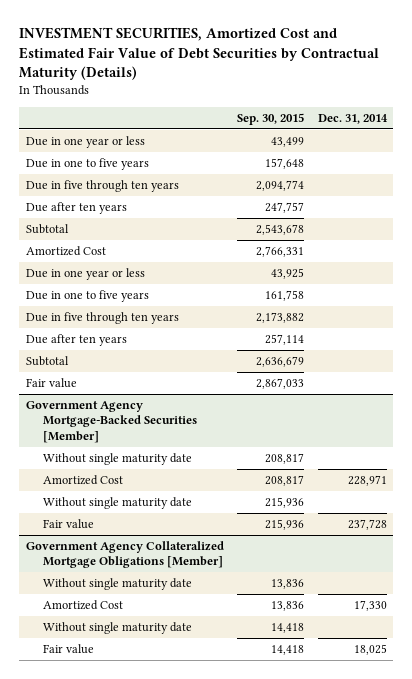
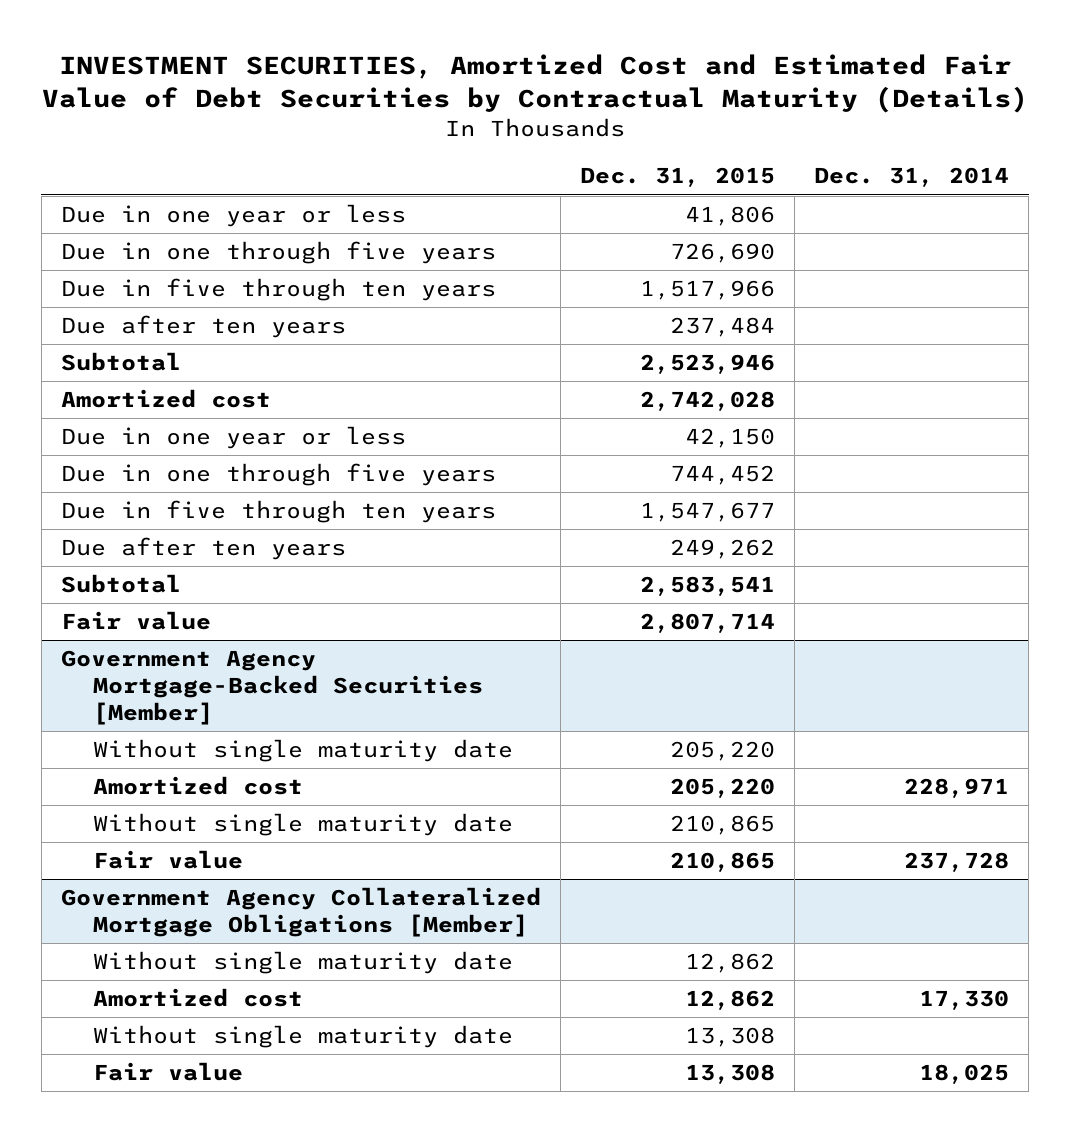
[237,112,305,125] Sep. 30, 2015 -> none
none -> [579,167,775,188] Dec. 31, 2015
[25,157,149,170] Due in one to five years -> [60,241,496,265] Due in one through five years
[25,245,106,256] Amortized Cost -> [60,389,271,409] Amortized cost
[25,289,149,302] Due in one to five years -> [60,463,496,487] Due in one through five years
[42,474,123,485] Amortized Cost -> [93,776,304,796] Amortized cost
[42,599,123,610] Amortized Cost -> [93,988,304,1008] Amortized cost

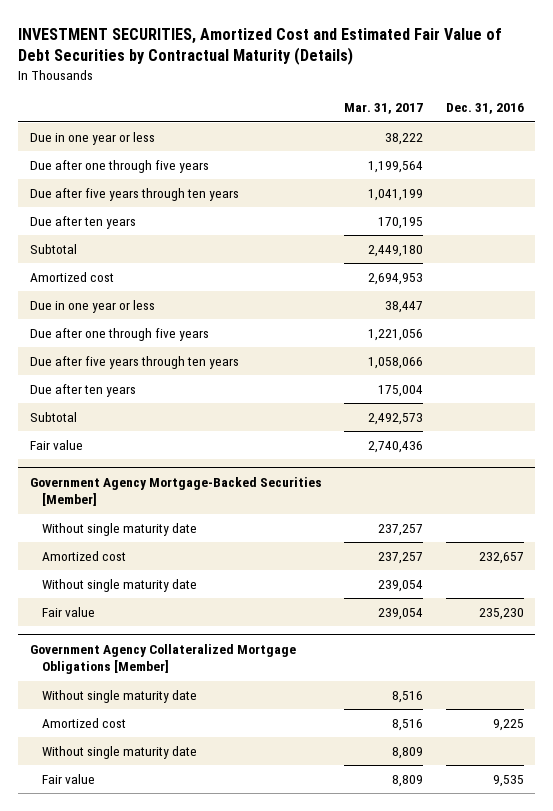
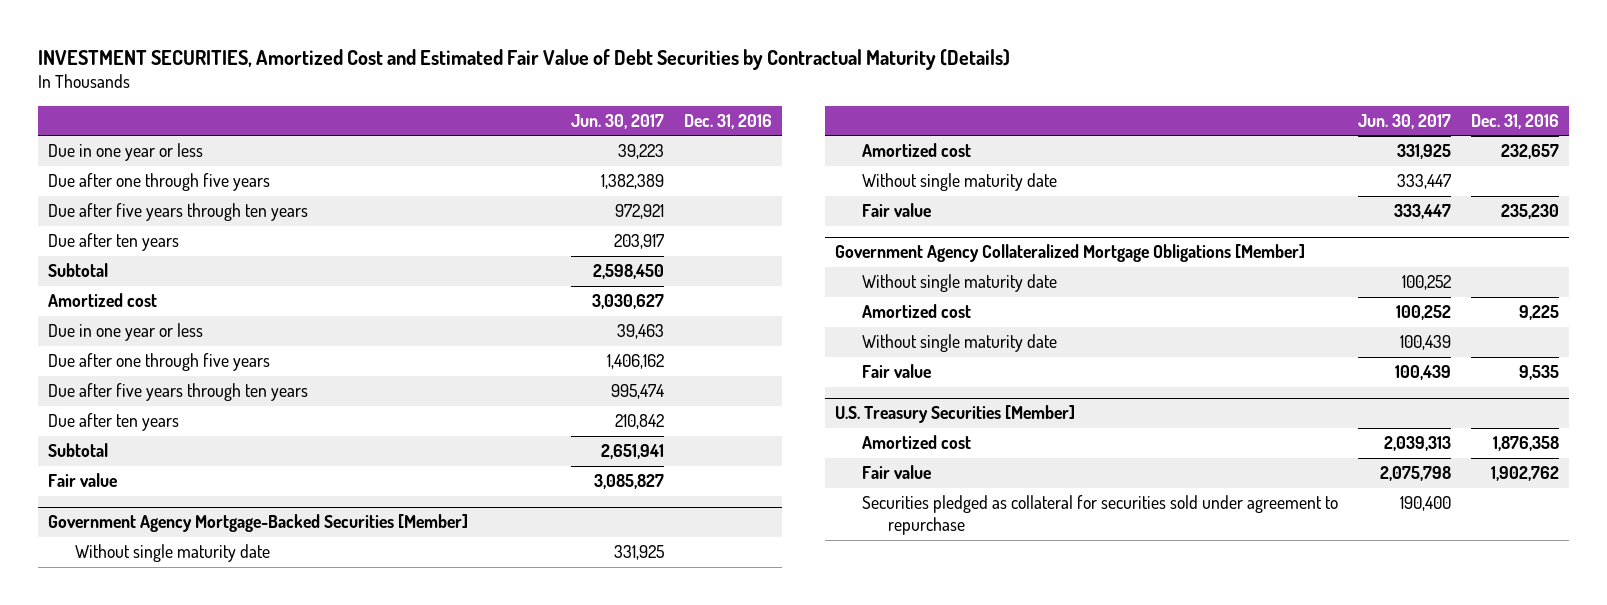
[344,103,424,115] Mar. 31, 2017 -> none
none -> [570,113,664,129] Jun. 30, 2017
none -> [835,405,1076,424] U.S. Treasury Securities [Member]
none -> [861,435,971,450] Amortized cost
none -> [861,465,931,480] Fair value
none -> [861,495,1338,536] Securities pledged as collateral for securities sold under agreement to repurchase

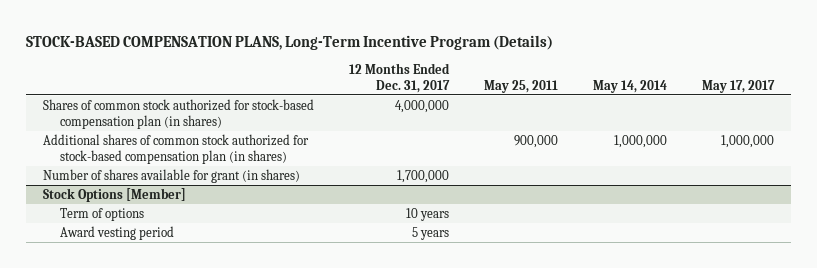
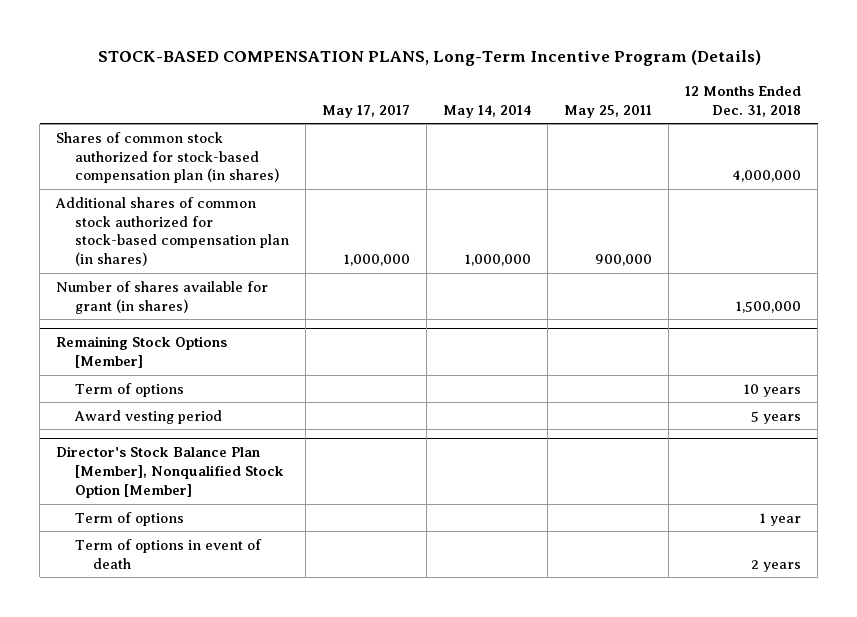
[349,62,451,93] 12 Months Ended Dec. 31, 2017 -> none
none -> [685,85,802,117] 12 Months Ended Dec. 31, 2018
[43,188,187,203] Stock Options [Member] -> [56,336,228,369] Remaining Stock Options [Member]
none -> [56,446,284,498] Director's Stock Balance Plan [Member], Nonqualified Stock Option [Member]
none -> [74,511,184,526] Term of options
none -> [74,538,262,569] Term of options in event of death

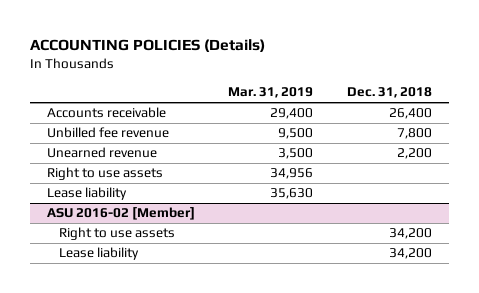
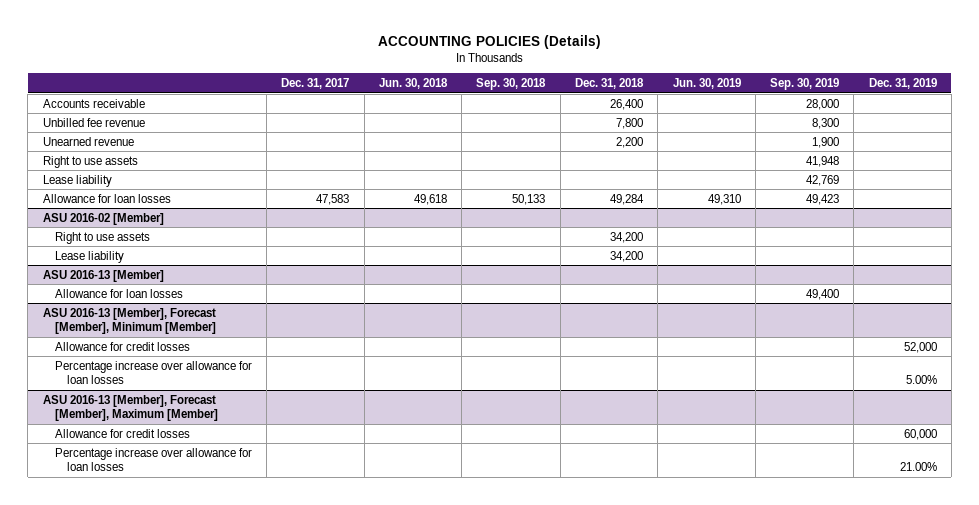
[228,87,314,99] Mar. 31, 2019 -> none
none -> [281,78,350,90] Dec. 31, 2017
none -> [378,78,448,90] Jun. 30, 2018
none -> [476,78,547,91] Sep. 30, 2018
none -> [672,78,741,90] Jun. 30, 2019
none -> [770,78,840,91] Sep. 30, 2019
none -> [868,78,937,90] Dec. 31, 2019
none -> [42,193,171,203] Allowance for loan losses
none -> [42,269,164,282] ASU 2016-13 [Member]
none -> [54,288,183,298] Allowance for loan losses
none -> [42,307,216,335] ASU 2016-13 [Member], Forecast [Member], Minimum [Member]
none -> [54,341,190,351] Allowance for credit losses
none -> [54,360,252,385] Percentage increase over allowance for loan losses
none -> [42,394,218,422] ASU 2016-13 [Member], Forecast [Member], Maximum [Member]
none -> [54,428,190,438] Allowance for credit losses
none -> [54,447,252,472] Percentage increase over allowance for loan losses

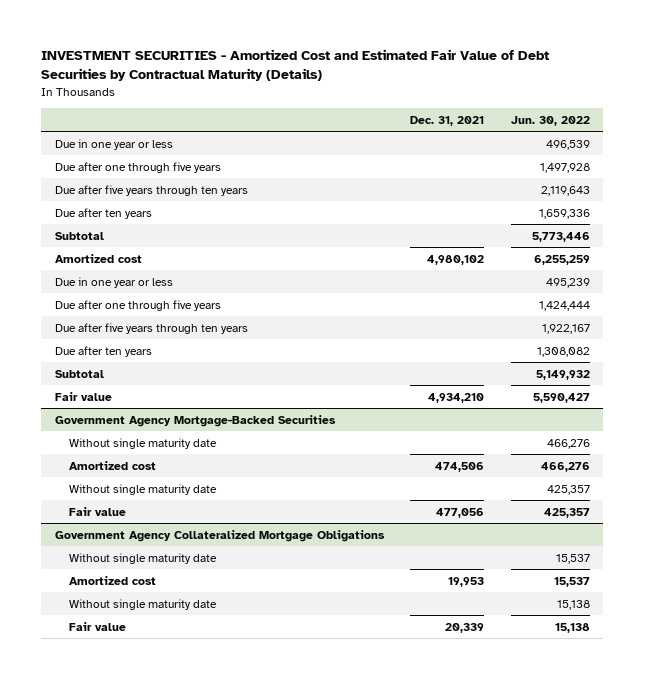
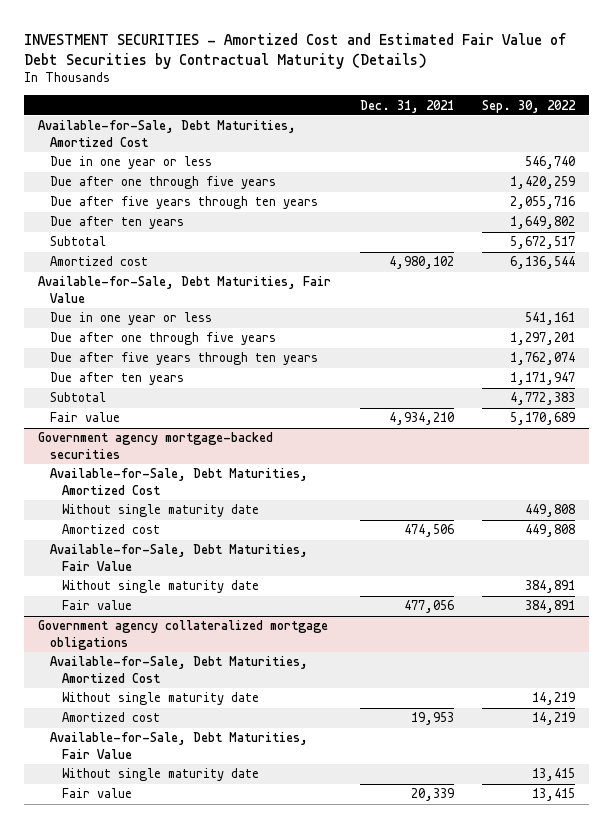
[510,115,590,126] Jun. 30, 2022 -> none
none -> [481,99,576,113] Sep. 30, 2022
none -> [38,120,297,147] Available-for-Sale, Debt Maturities, Amortized Cost
none -> [38,276,332,303] Available-for-Sale, Debt Maturities, Fair Value
[54,414,336,427] Government Agency Mortgage-Backed Securities -> [38,432,274,459] Government agency mortgage-backed securities
none -> [50,468,309,495] Available-for-Sale, Debt Maturities, Amortized Cost
none -> [50,544,309,571] Available-for-Sale, Debt Maturities, Fair Value
[54,529,385,542] Government Agency Collateralized Mortgage Obligations -> [38,620,329,650] Government agency collateralized mortgage obligations
none -> [50,656,309,683] Available-for-Sale, Debt Maturities, Amortized Cost
none -> [50,732,309,759] Available-for-Sale, Debt Maturities, Fair Value

